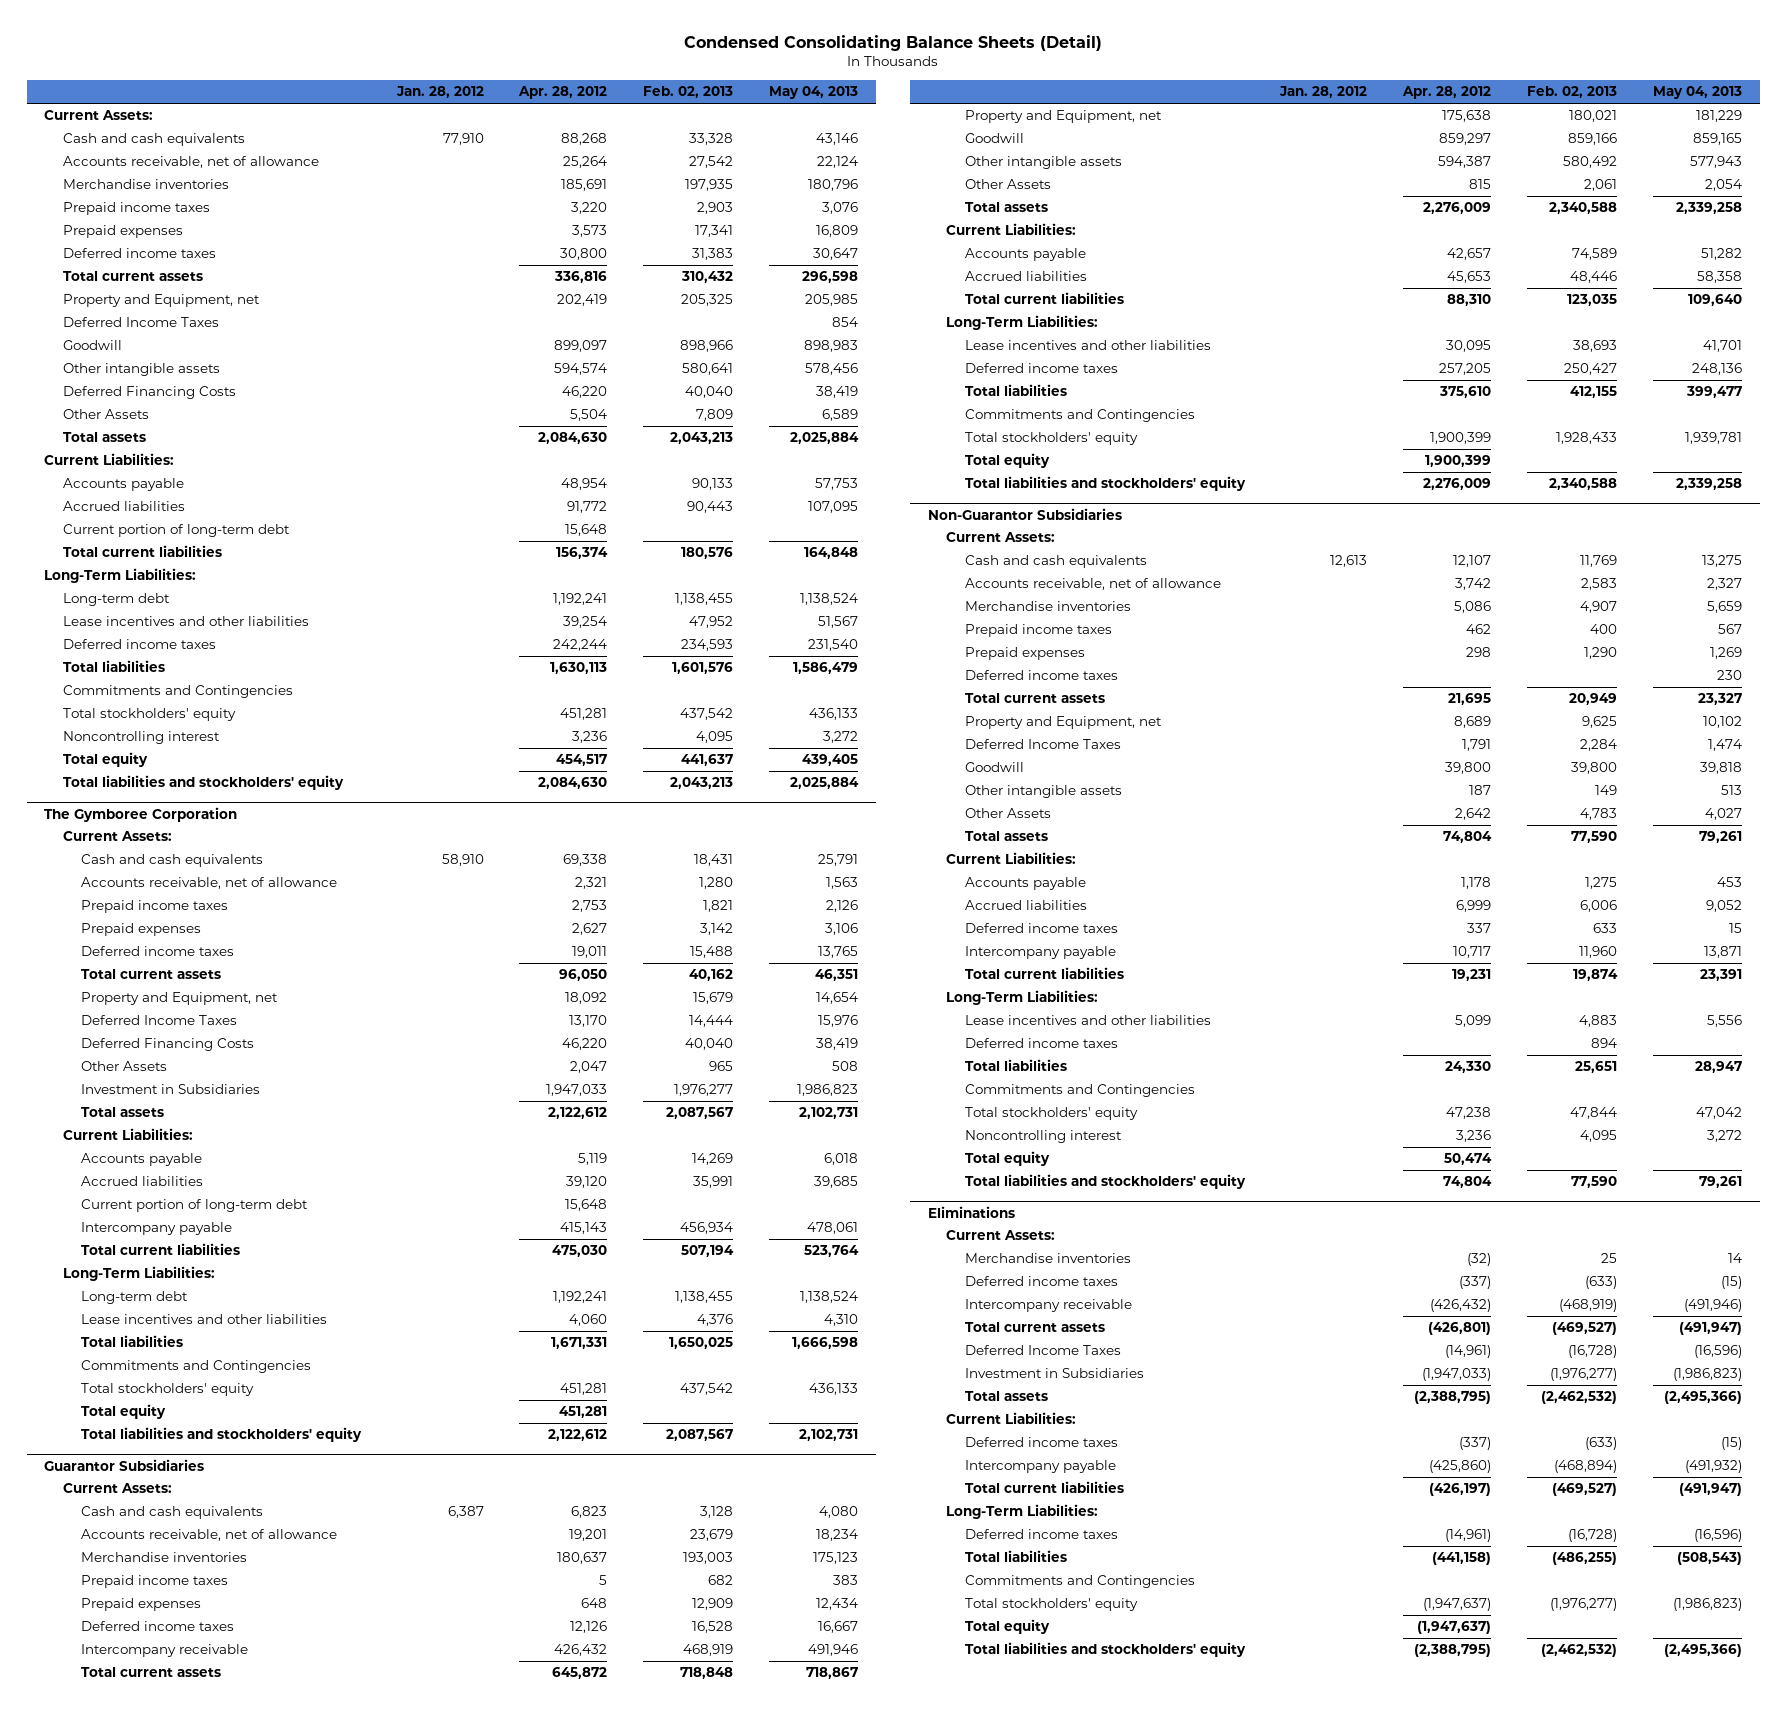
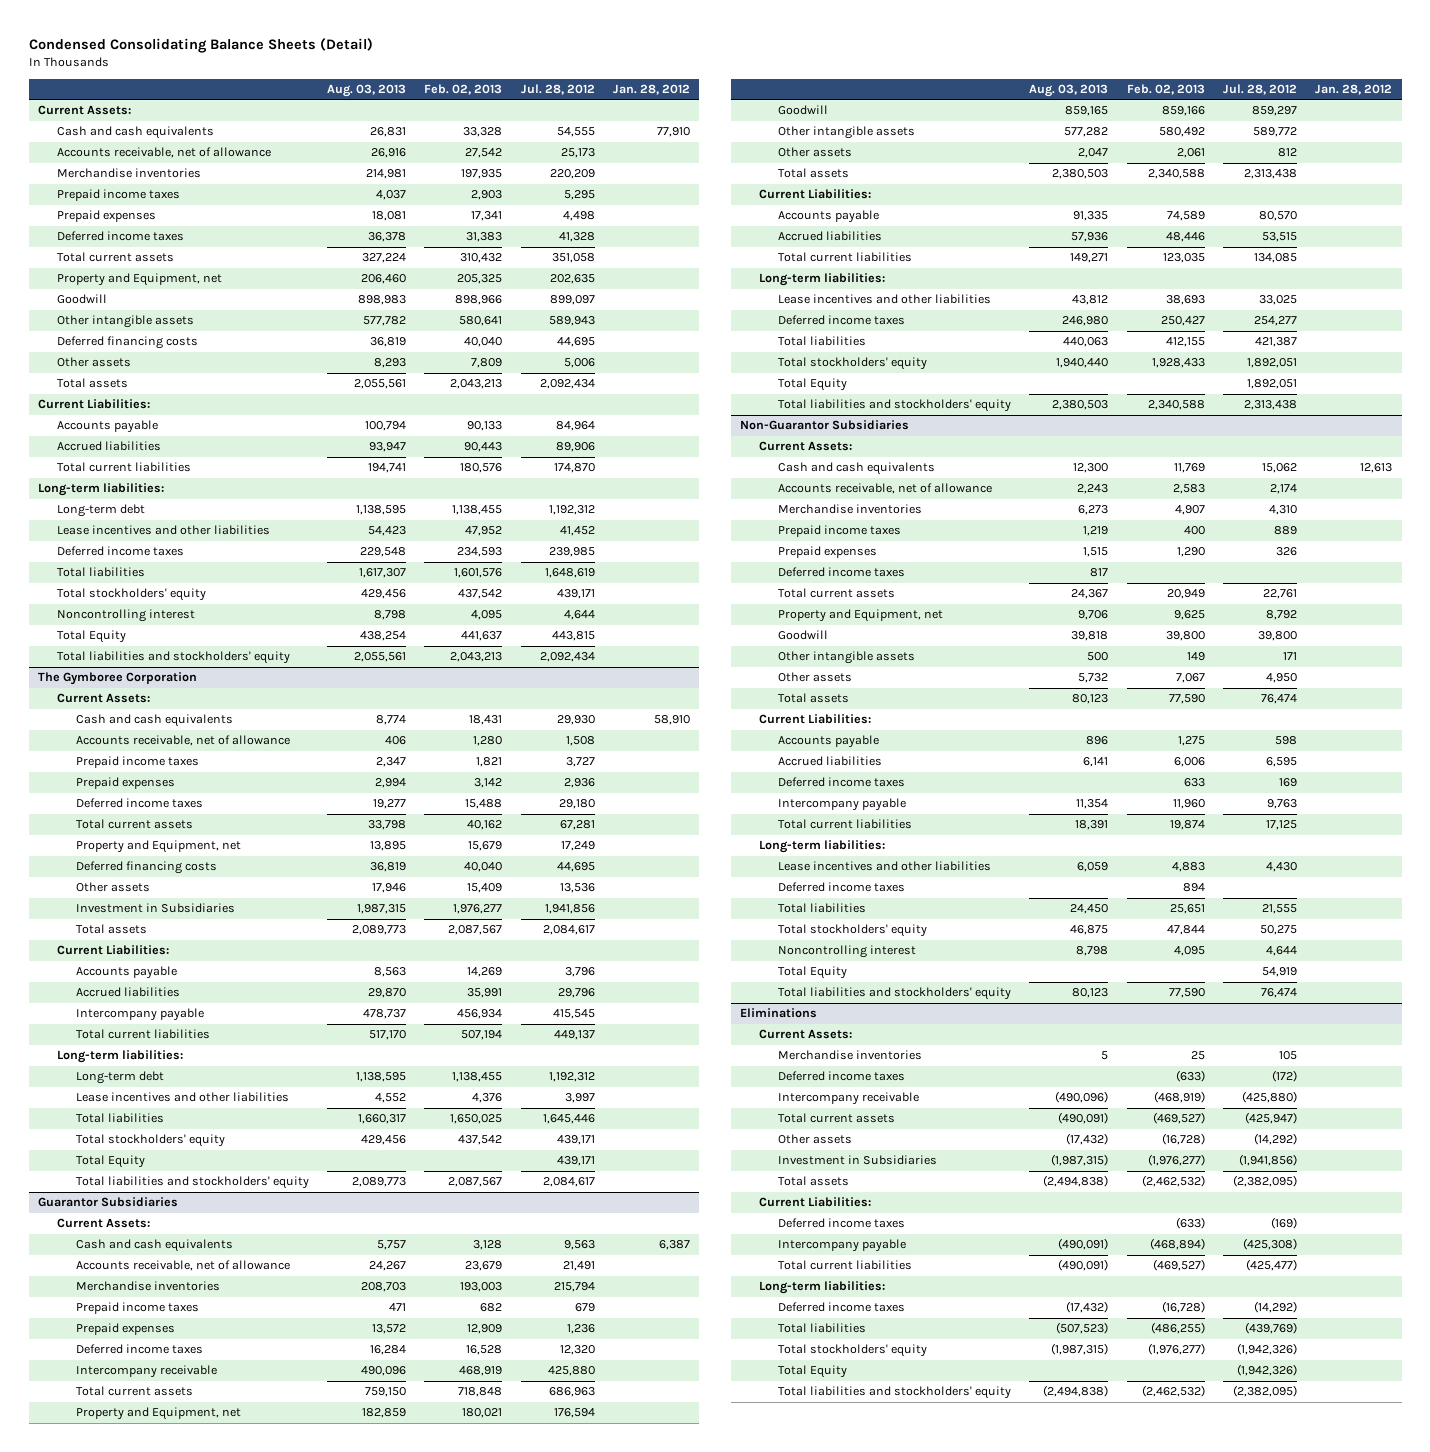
[518,86,608,100] Apr. 28, 2012 -> none
[769,86,859,100] May 04, 2013 -> none
none -> [327,84,407,98] Aug. 03, 2013
none -> [520,84,595,96] Jul. 28, 2012
[62,317,219,328] Deferred Income Taxes -> none
[62,386,236,400] Deferred Financing Costs -> [56,336,198,350] Deferred financing costs
[62,409,149,420] Other Assets -> [56,357,131,368] Other assets
[62,524,290,538] Current portion of long-term debt -> none
[44,568,197,584] Long-Term Liabilities: -> [38,483,165,497] Long-term liabilities:
[62,685,293,699] Commitments and Contingencies -> none
[62,752,148,768] Total equity -> [56,630,126,644] Total Equity
[80,1015,237,1026] Deferred Income Taxes -> none
[80,1038,254,1052] Deferred Financing Costs -> [75,861,217,875] Deferred financing costs
[80,1061,167,1072] Other Assets -> [75,882,150,893] Other assets
[709,1061,734,1072] 965 -> [467,883,503,894] 15,409
[80,1199,308,1213] Current portion of long-term debt -> none
[62,1266,215,1282] Long-Term Liabilities: -> [56,1050,183,1064] Long-term liabilities:
[80,1360,311,1374] Commitments and Contingencies -> none
[80,1404,166,1420] Total equity -> [75,1155,145,1169] Total Equity
[964,179,1051,190] Other Assets -> [777,147,852,158] Other assets
[946,315,1099,331] Long-Term Liabilities: -> [759,273,886,287] Long-term liabilities:
[964,409,1195,423] Commitments and Contingencies -> none
[964,453,1050,469] Total equity -> [777,378,847,392] Total Equity
[964,739,1121,750] Deferred Income Taxes -> none
[964,808,1051,819] Other Assets -> [777,672,852,683] Other assets
[1580,808,1618,821] 4,783 -> [1175,673,1205,684] 7,067
[946,990,1099,1006] Long-Term Liabilities: -> [759,840,886,854] Long-term liabilities:
[964,1084,1195,1098] Commitments and Contingencies -> none
[964,1151,1050,1167] Total equity -> [777,966,847,980] Total Equity
[964,1345,1121,1356] Deferred Income Taxes -> [777,1134,852,1145] Other assets
[946,1504,1099,1520] Long-Term Liabilities: -> [759,1281,886,1295] Long-term liabilities:
[964,1575,1195,1589] Commitments and Contingencies -> none
[964,1619,1050,1635] Total equity -> [777,1365,847,1379] Total Equity

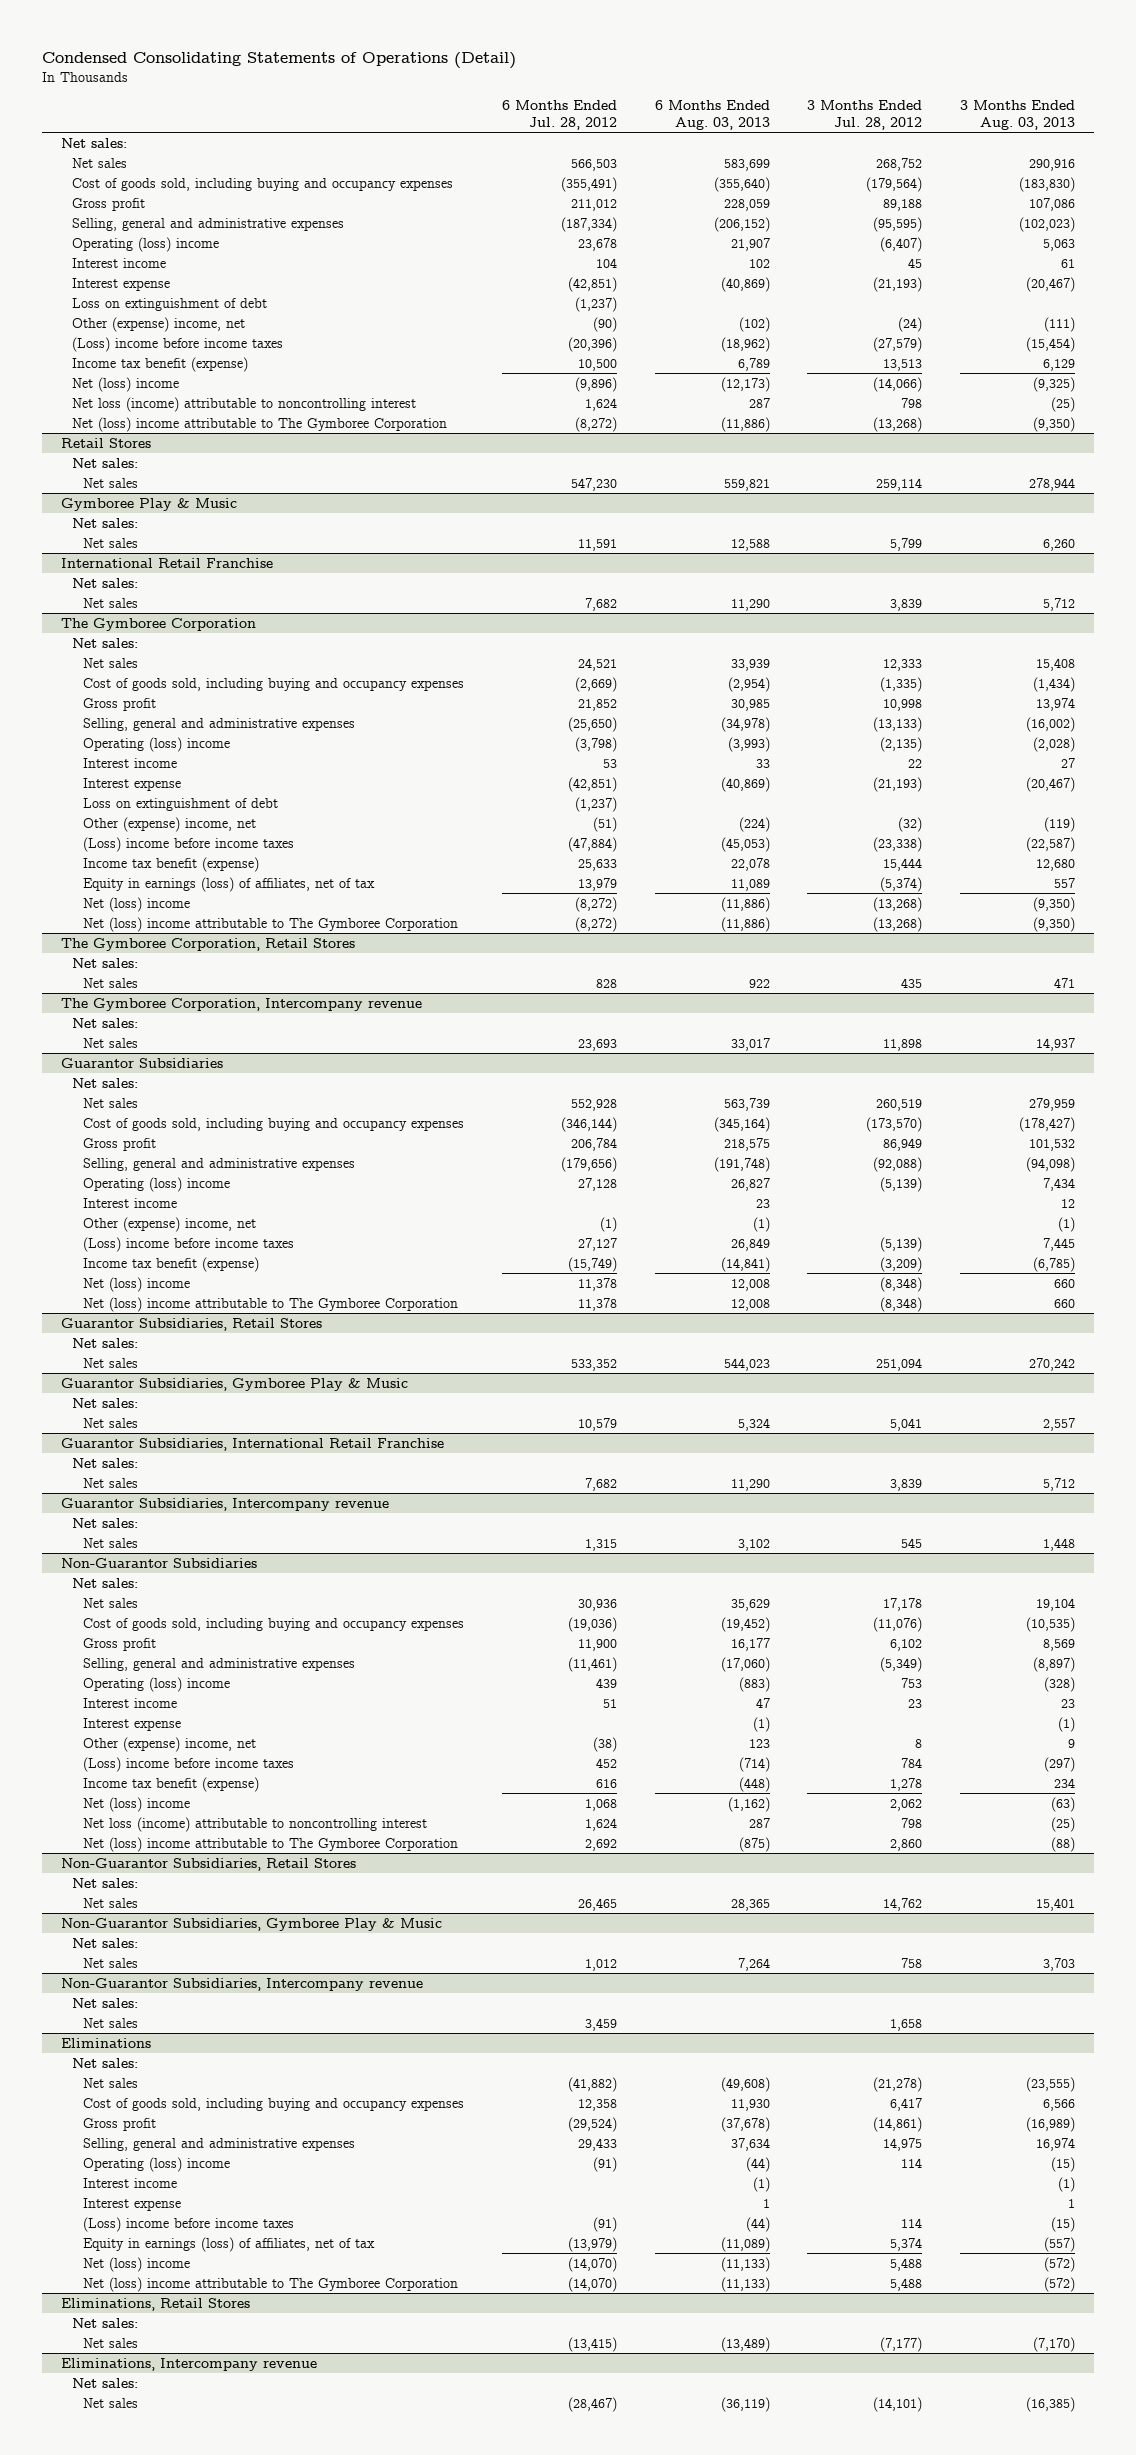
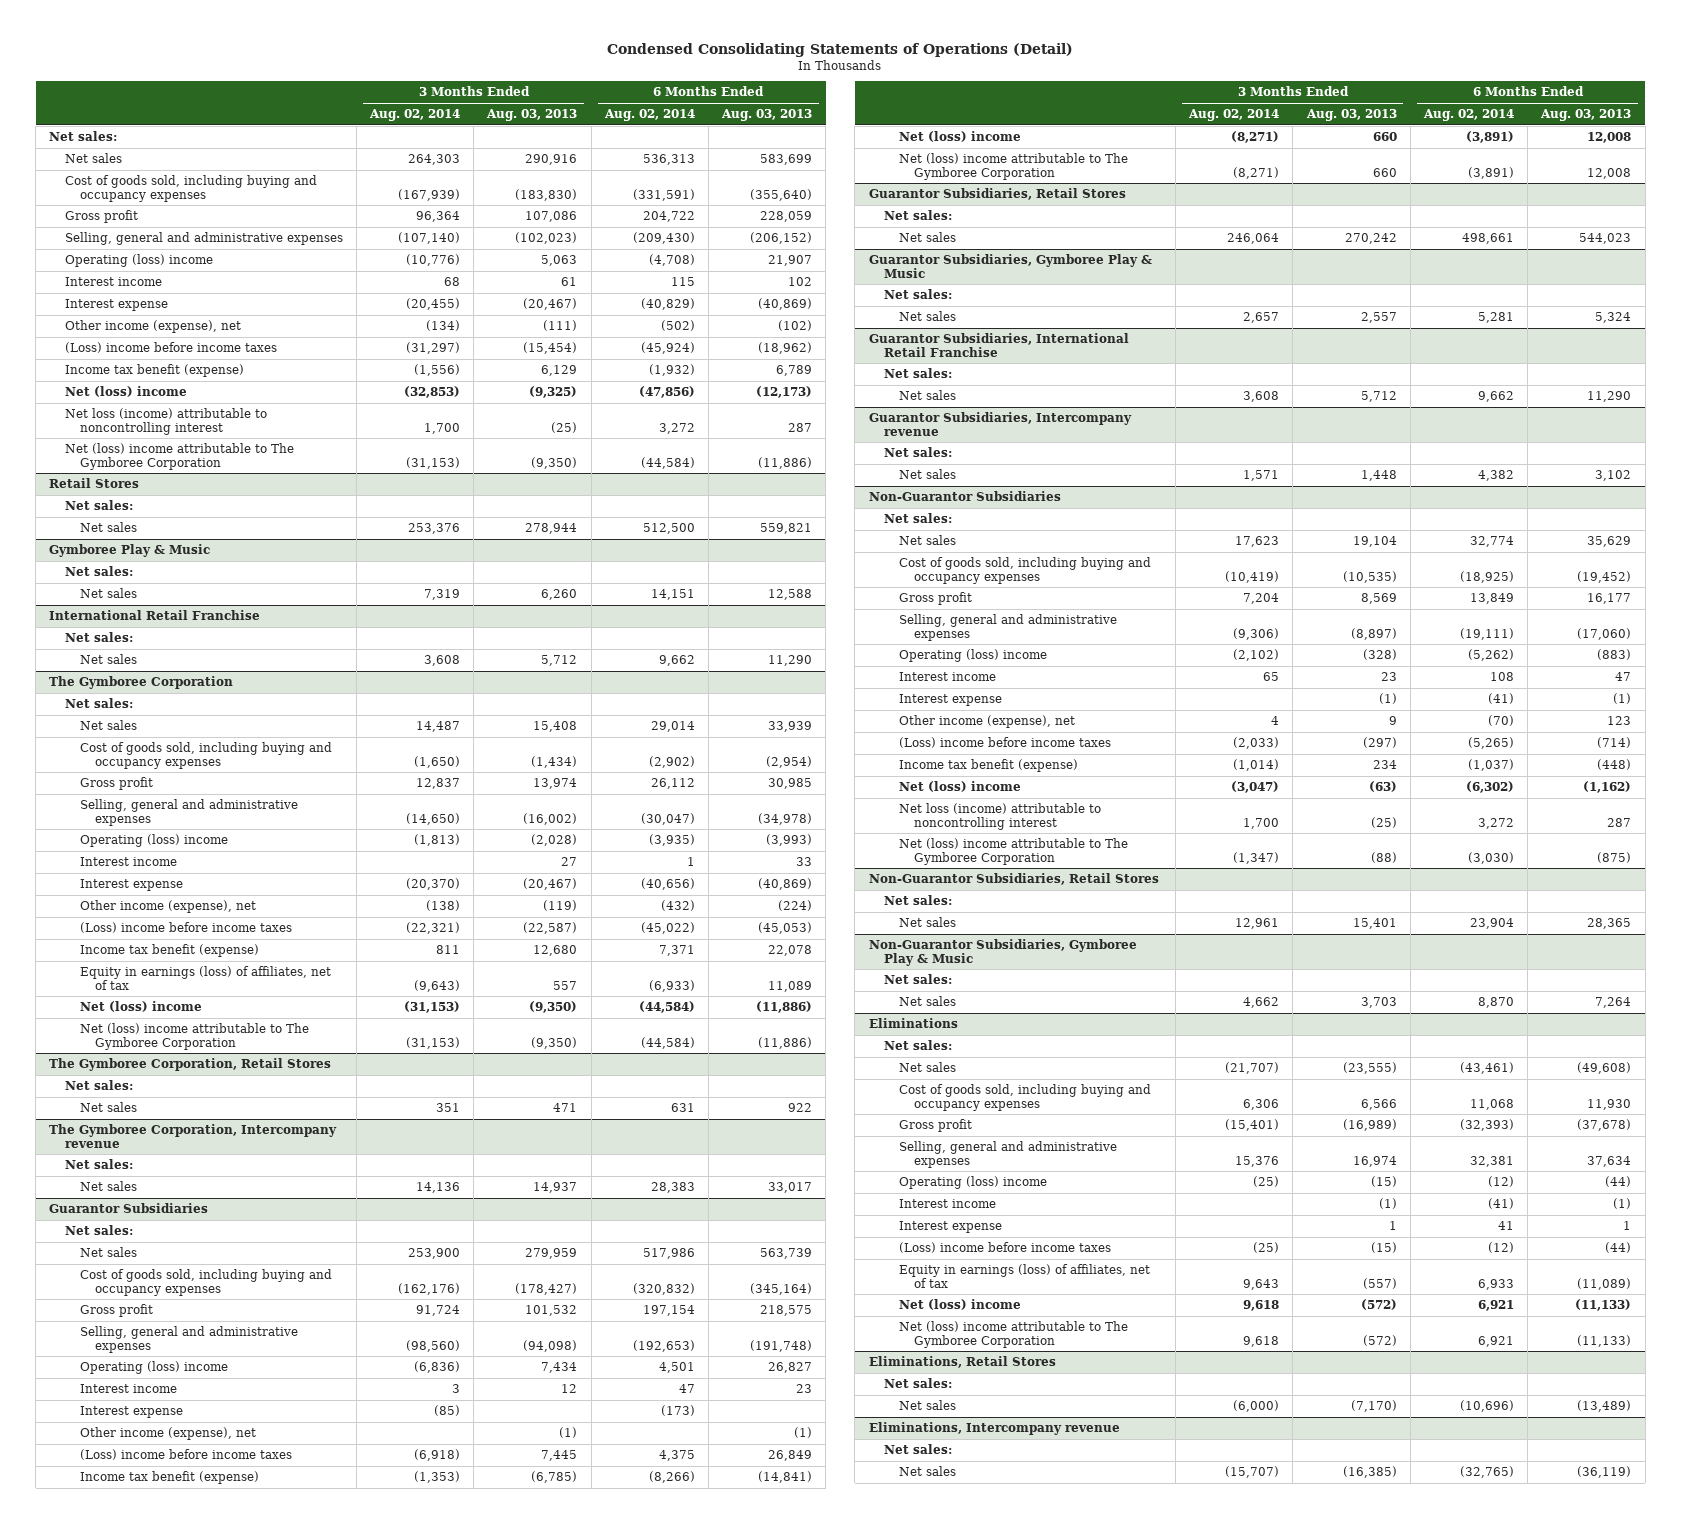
[501,100,617,130] 6 Months Ended Jul. 28, 2012 -> none
[807,100,923,130] 3 Months Ended Jul. 28, 2012 -> none
none -> [368,109,460,122] Aug. 02, 2014
none -> [603,109,695,122] Aug. 02, 2014
[71,297,267,311] Loss on extinguishment of debt -> none
[71,316,245,332] Other (expense) income, net -> [64,320,241,334] Other income (expense), net
[82,797,278,811] Loss on extinguishment of debt -> none
[82,816,256,832] Other (expense) income, net -> [79,900,256,914] Other income (expense), net
none -> [79,1406,183,1419] Interest expense
[82,1216,256,1232] Other (expense) income, net -> [79,1427,256,1441] Other income (expense), net
[82,1736,256,1752] Other (expense) income, net -> [898,715,1075,729] Other income (expense), net
[61,1977,424,1991] Non-Guarantor Subsidiaries, Intercompany revenue -> none
[71,1997,138,2008] Net sales: -> none
[82,2017,138,2028] Net sales -> none

